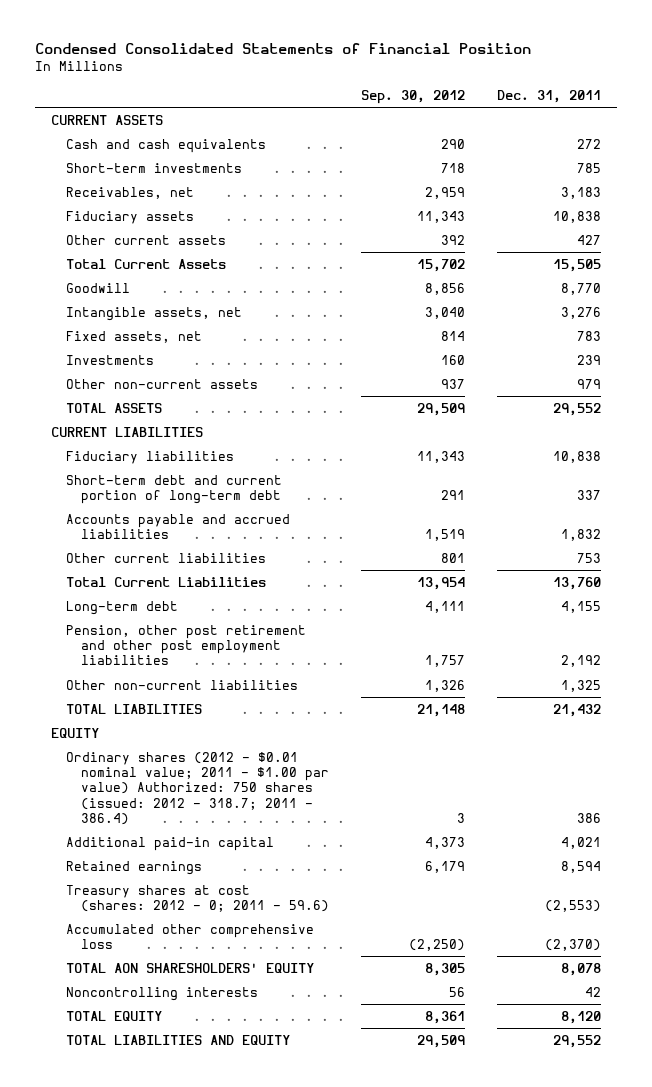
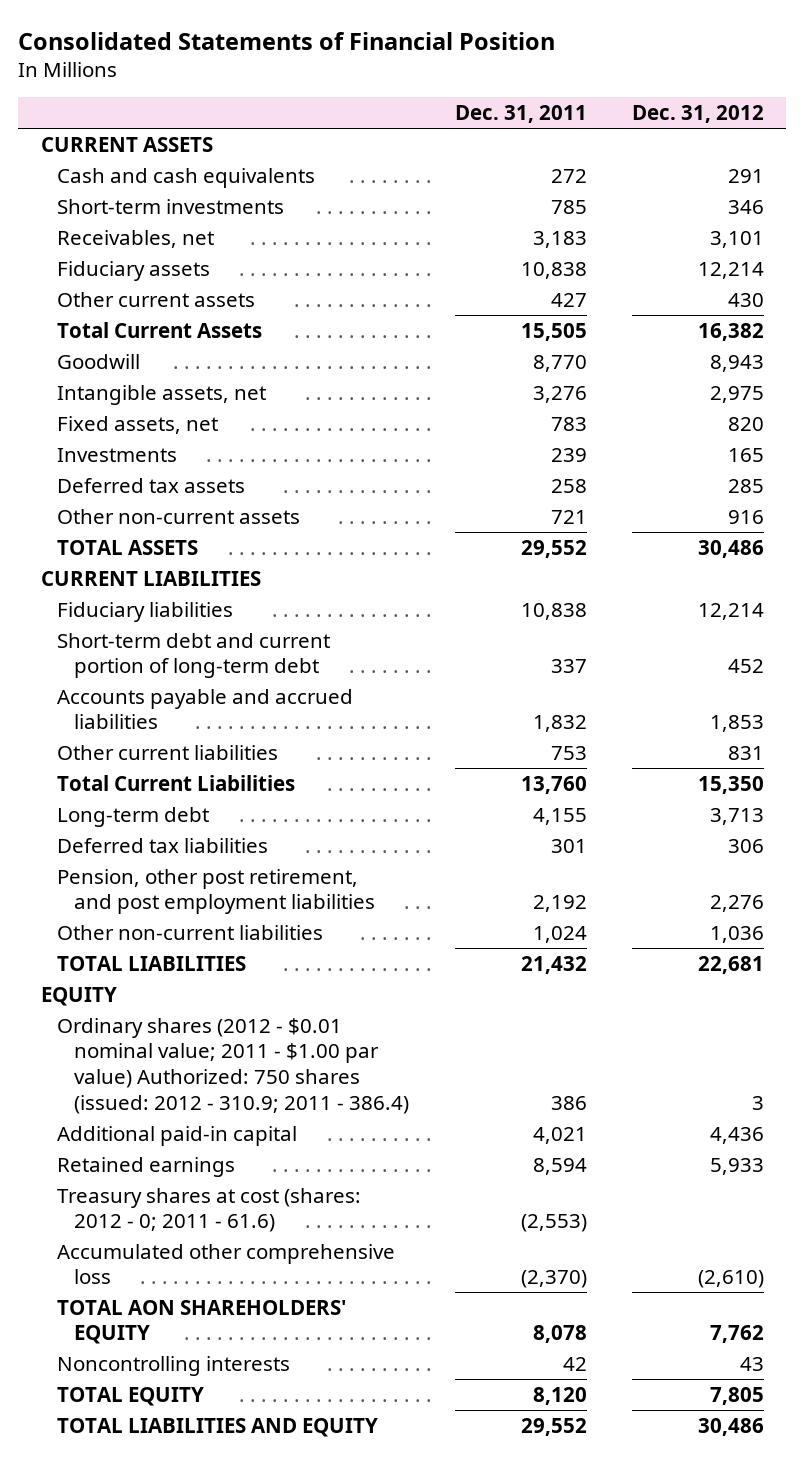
[35,43,532,55] Condensed Consolidated Statements of Financial Position -> [17,31,555,50] Consolidated Statements of Financial Position
[360,90,465,105] Sep. 30, 2012 -> none
none -> [631,105,764,124] Dec. 31, 2012
none -> [57,477,246,493] Deferred tax assets
[576,378,601,389] 979 -> [550,509,587,524] 721
none -> [57,837,269,853] Deferred tax liabilities
[66,624,307,666] Pension, other post retirement and other post employment liabilities -> [57,868,376,915] Pension, other post retirement, and post employment liabilities
[560,679,601,692] 1,325 -> [532,925,587,943] 1,024
[66,751,330,826] Ordinary shares (2012 - $0.01 nominal value; 2011 - $1.00 par value) Authorized: 750 shares (issued: 2012 - 318.7; 2011 - 386.4) -> [57,1017,410,1114] Ordinary shares (2012 - $0.01 nominal value; 2011 - $1.00 par value) Authorized: 750 shares (issued: 2012 - 310.9; 2011 - 386.4)
[66,884,330,913] Treasury shares at cost (shares: 2012 - 0; 2011 - 59.6) -> [57,1187,362,1233] Treasury shares at cost (shares: 2012 - 0; 2011 - 61.6)
[66,962,315,973] TOTAL AON SHARESHOLDERS' EQUITY -> [57,1299,347,1345] TOTAL AON SHAREHOLDERS' EQUITY

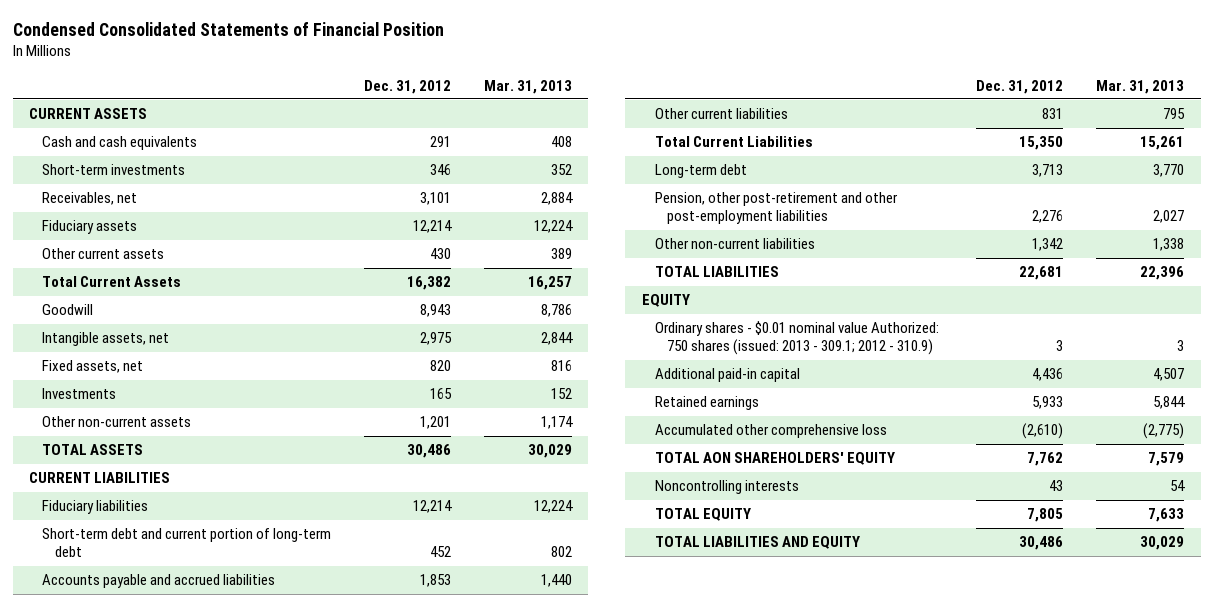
[17,31,555,50] Consolidated Statements of Financial Position -> [12,22,444,37] Condensed Consolidated Statements of Financial Position
[454,105,587,124] Dec. 31, 2011 -> none
none -> [483,79,572,94] Mar. 31, 2013
[57,477,246,493] Deferred tax assets -> none
[727,509,764,524] 916 -> [419,416,451,430] 1,201
[57,837,269,853] Deferred tax liabilities -> none
[57,868,376,915] Pension, other post retirement, and post employment liabilities -> [654,192,898,225] Pension, other post-retirement and other post-employment liabilities
[709,925,764,943] 1,036 -> [1032,238,1064,252] 1,342
[57,1017,410,1114] Ordinary shares (2012 - $0.01 nominal value; 2011 - $1.00 par value) Authorized: 750 shares (issued: 2012 - 310.9; 2011 - 386.4) -> [654,321,939,356] Ordinary shares - $0.01 nominal value Authorized: 750 shares (issued: 2013 - 309.1; 2012 - 310.9)
[57,1187,362,1233] Treasury shares at cost (shares: 2012 - 0; 2011 - 61.6) -> none

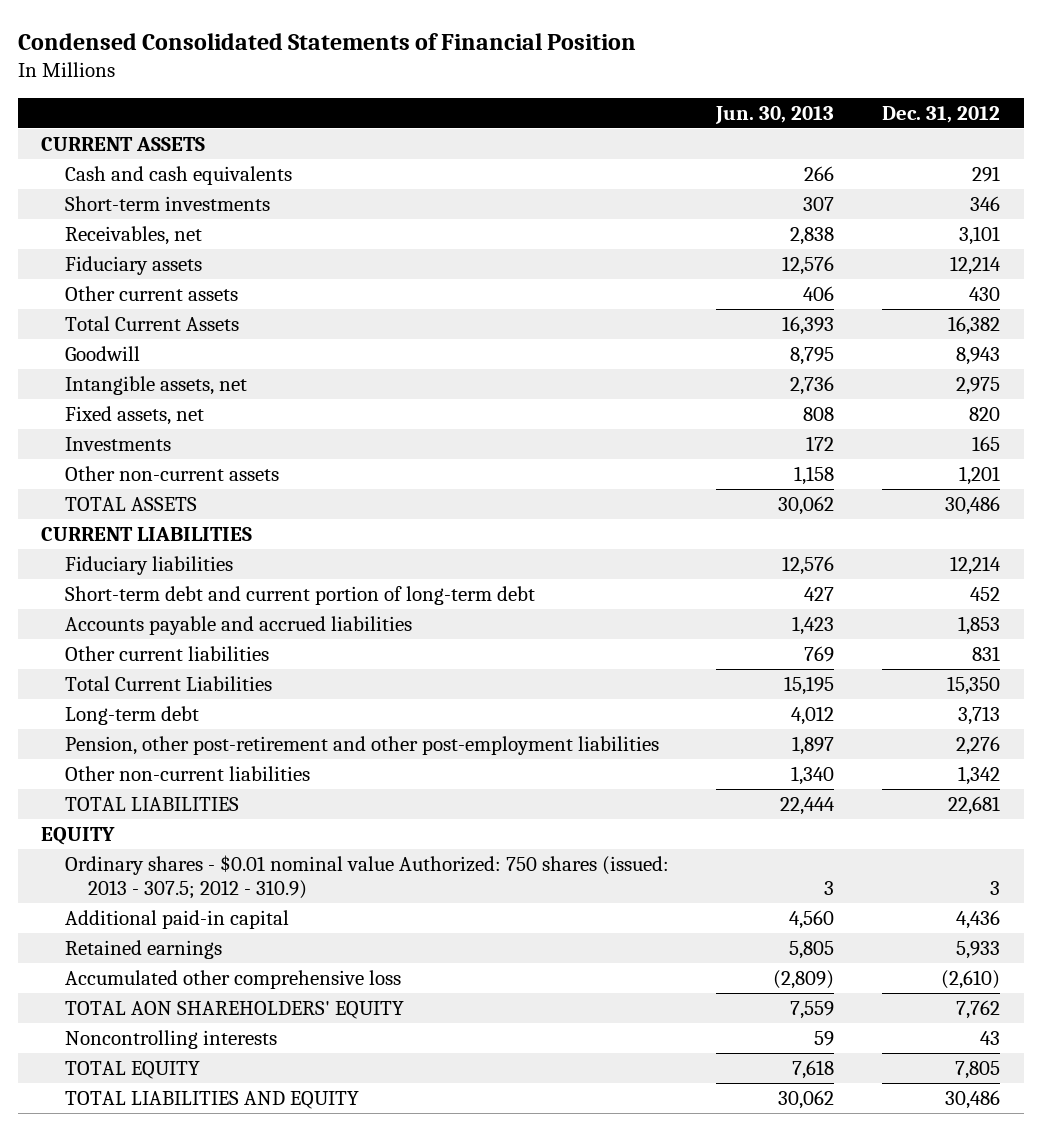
[483,79,572,94] Mar. 31, 2013 -> none
none -> [715,105,835,124] Jun. 30, 2013
[654,321,939,356] Ordinary shares - $0.01 nominal value Authorized: 750 shares (issued: 2013 - 309.1; 2012 - 310.9) -> [64,854,669,900] Ordinary shares - $0.01 nominal value Authorized: 750 shares (issued: 2013 - 307.5; 2012 - 310.9)

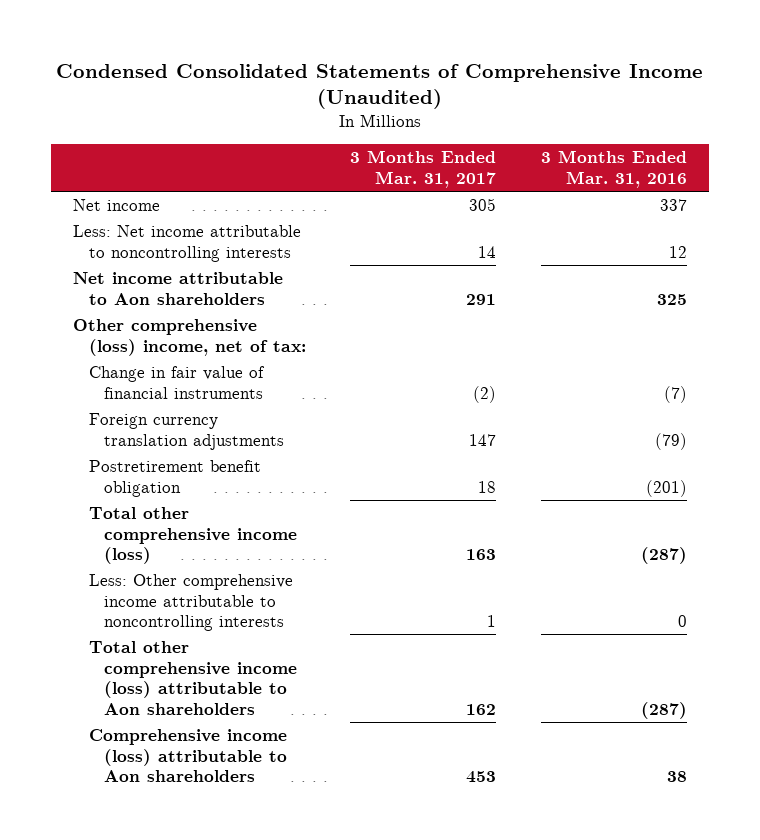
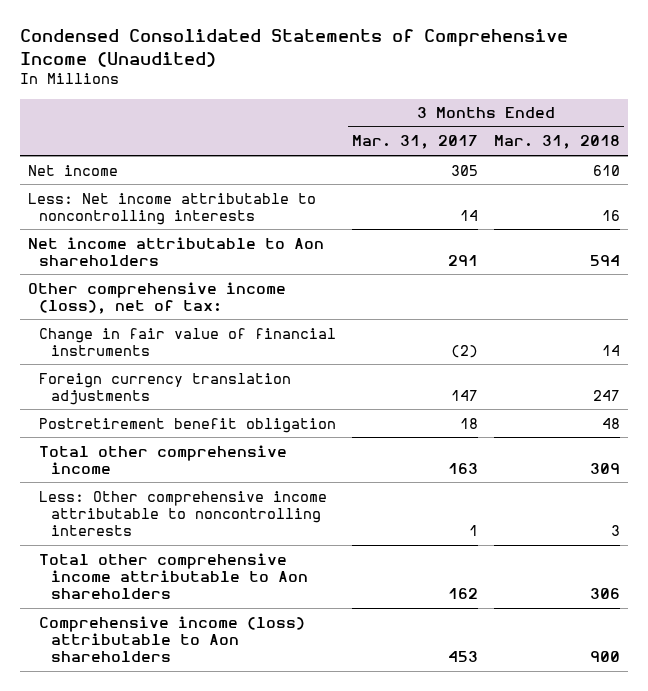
[540,150,687,188] 3 Months Ended Mar. 31, 2016 -> none
none -> [493,135,620,150] Mar. 31, 2018
[73,319,306,356] Other comprehensive (loss) income, net of tax: -> [27,281,286,314] Other comprehensive income (loss), net of tax:
[88,507,297,565] Total other comprehensive income (loss) -> [39,444,288,474] Total other comprehensive income
[88,641,297,715] Total other comprehensive income (loss) attributable to Aon shareholders -> [39,552,308,600] Total other comprehensive income attributable to Aon shareholders

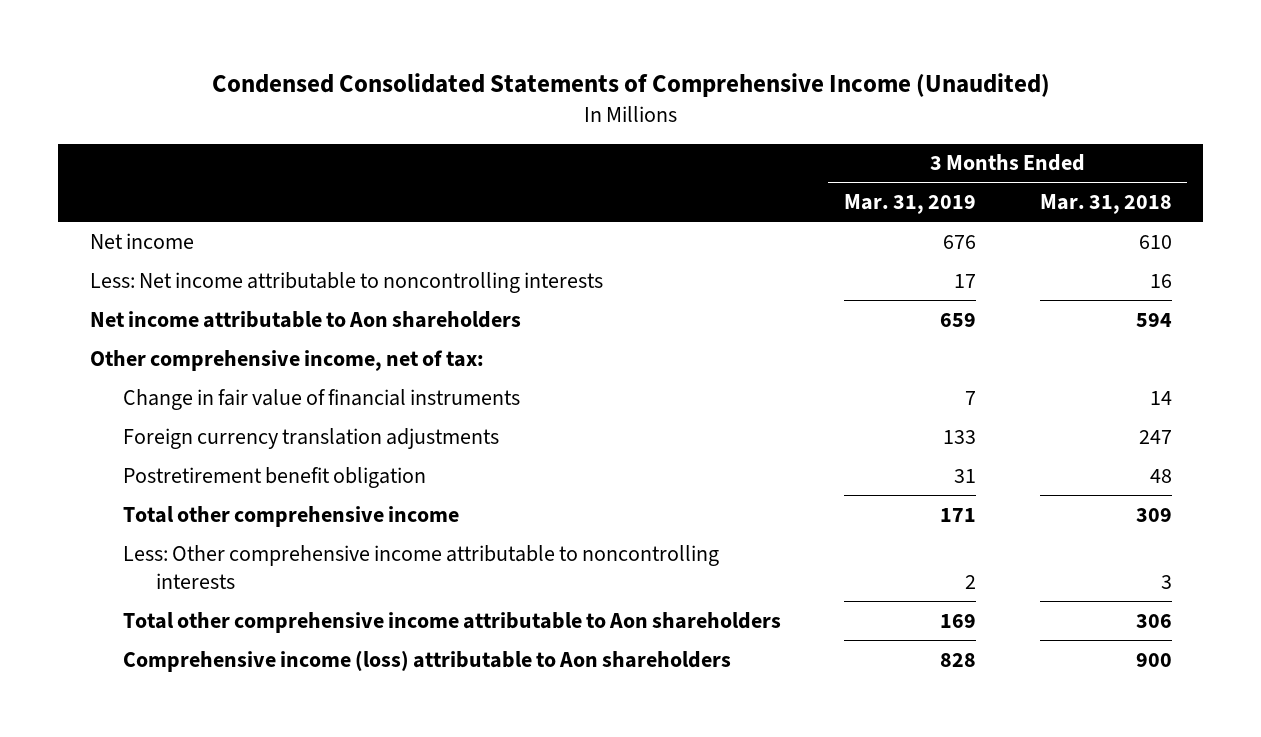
[352,135,479,150] Mar. 31, 2017 -> none
none -> [844,194,977,215] Mar. 31, 2019
[27,281,286,314] Other comprehensive income (loss), net of tax: -> [89,349,484,371] Other comprehensive income, net of tax:

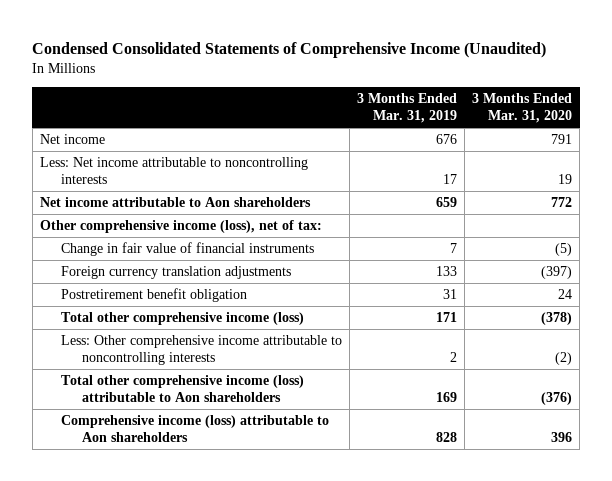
[1039,194,1172,215] Mar. 31, 2018 -> none
none -> [472,93,573,124] 3 Months Ended Mar. 31, 2020
[89,349,484,371] Other comprehensive income, net of tax: -> [39,220,322,234] Other comprehensive income (loss), net of tax:
[122,505,459,527] Total other comprehensive income -> [60,312,304,326] Total other comprehensive income (loss)
[122,611,781,633] Total other comprehensive income attributable to Aon shareholders -> [60,375,304,403] Total other comprehensive income (loss) attributable to Aon shareholders

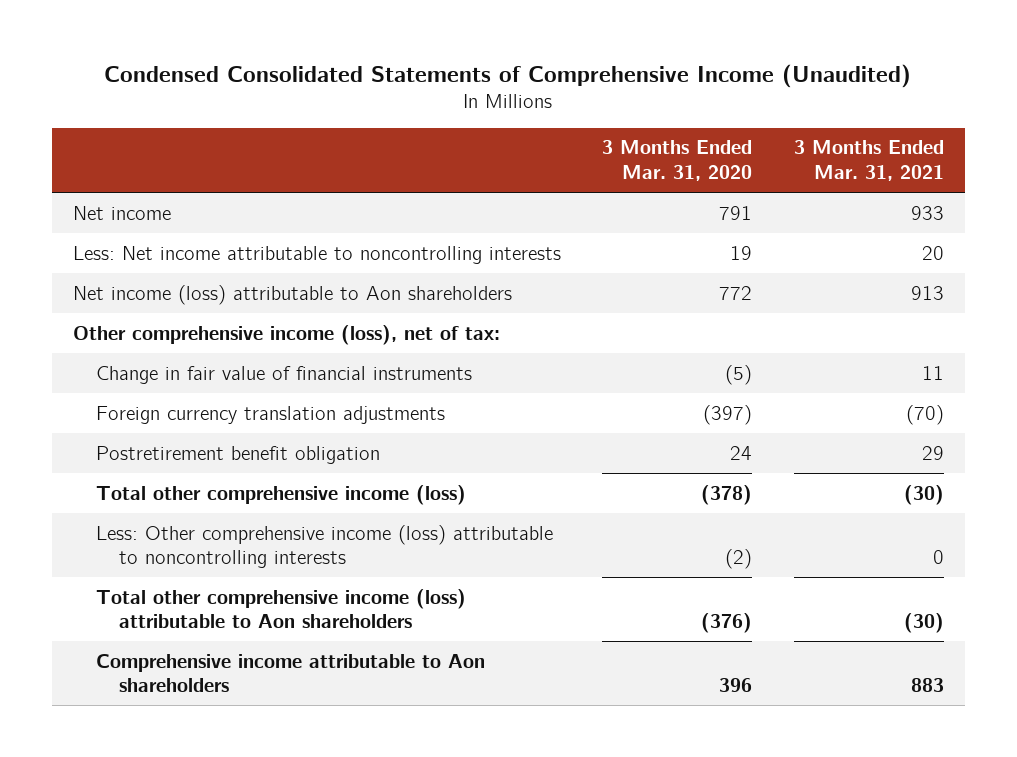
[357,93,458,124] 3 Months Ended Mar. 31, 2019 -> none
none -> [794,140,945,181] 3 Months Ended Mar. 31, 2021
[39,197,311,208] Net income attributable to Aon shareholders -> [72,284,512,305] Net income (loss) attributable to Aon shareholders
[60,335,342,366] Less: Other comprehensive income attributable to noncontrolling interests -> [95,524,553,569] Less: Other comprehensive income (loss) attributable to noncontrolling interests
[60,415,329,443] Comprehensive income (loss) attributable to Aon shareholders -> [95,653,485,693] Comprehensive income attributable to Aon shareholders

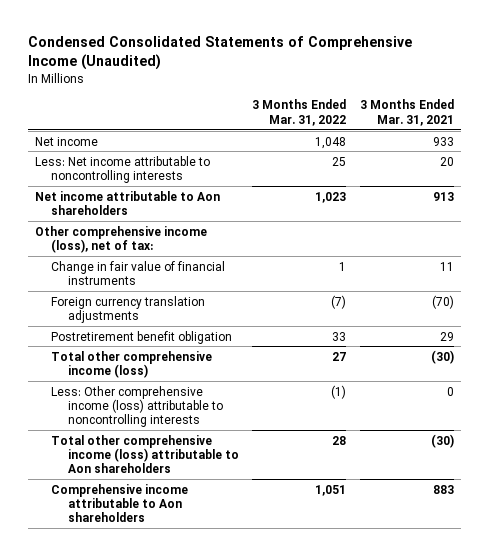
[602,140,753,181] 3 Months Ended Mar. 31, 2020 -> none
none -> [252,99,347,126] 3 Months Ended Mar. 31, 2022
[72,284,512,305] Net income (loss) attributable to Aon shareholders -> [35,190,221,215] Net income attributable to Aon shareholders

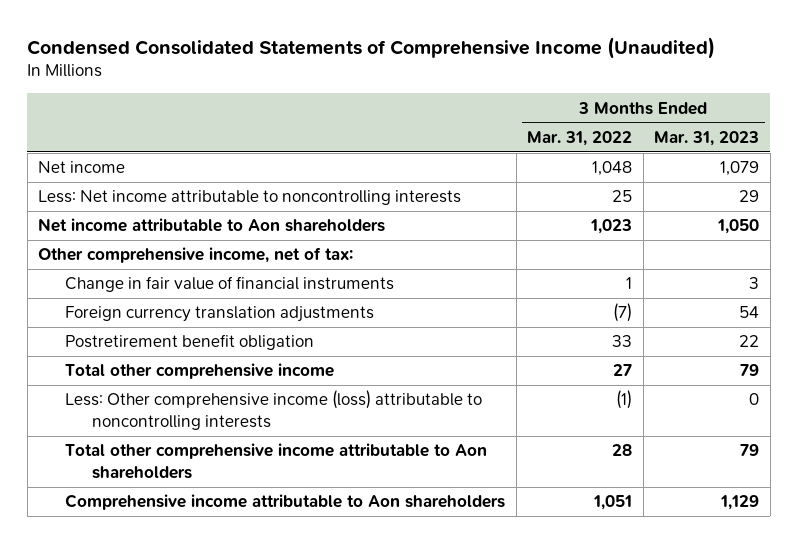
[359,99,454,126] 3 Months Ended Mar. 31, 2021 -> none
none -> [654,130,760,146] Mar. 31, 2023
[35,225,208,253] Other comprehensive income (loss), net of tax: -> [38,247,354,264] Other comprehensive income, net of tax:
[51,350,213,378] Total other comprehensive income (loss) -> [65,363,335,380] Total other comprehensive income
[51,434,239,474] Total other comprehensive income (loss) attributable to Aon shareholders -> [65,443,488,480] Total other comprehensive income attributable to Aon shareholders

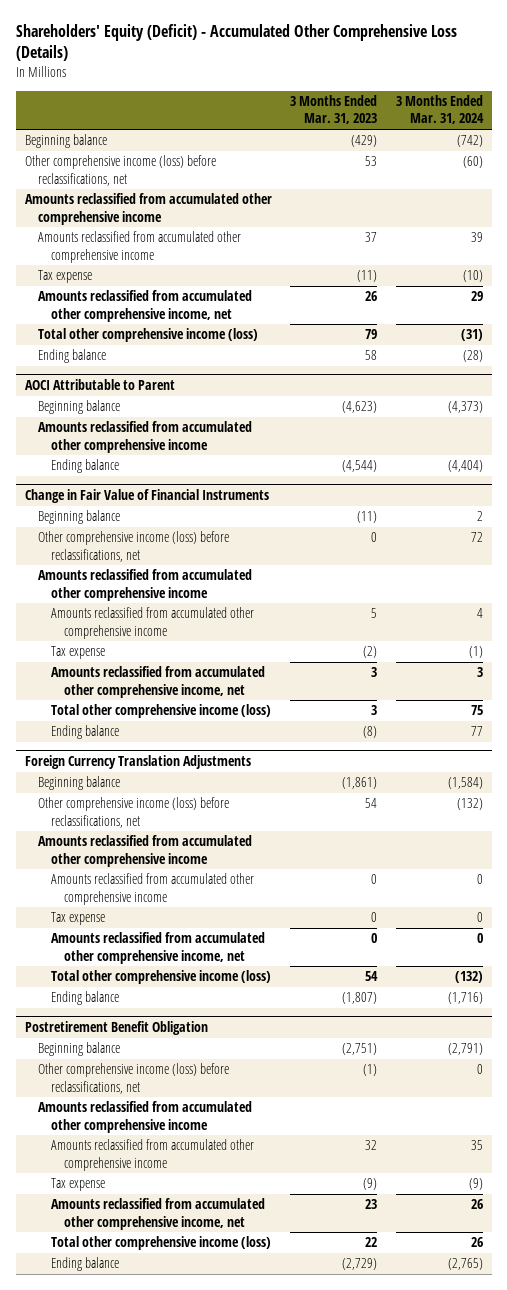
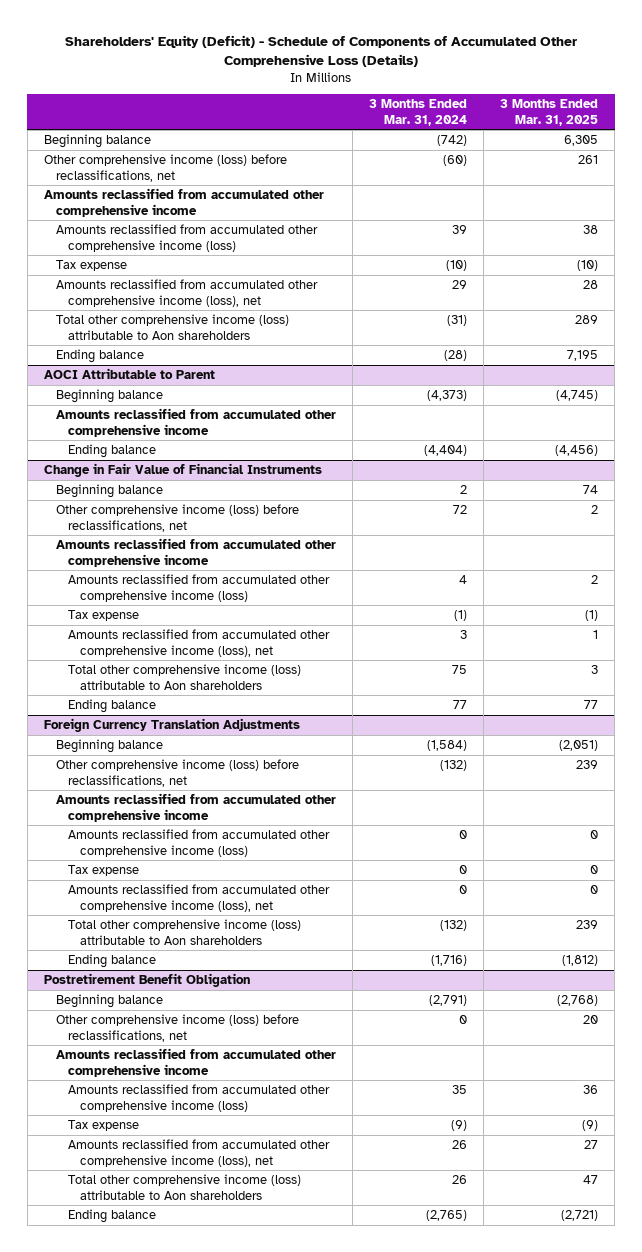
[15,23,457,62] Shareholders' Equity (Deficit) - Accumulated Other Comprehensive Loss (Details) -> [64,35,577,68] Shareholders' Equity (Deficit) - Schedule of Components of Accumulated Other Comprehensive Loss (Details)
[290,94,378,125] 3 Months Ended Mar. 31, 2023 -> none
none -> [500,99,599,126] 3 Months Ended Mar. 31, 2025
[37,231,241,263] Amounts reclassified from accumulated other comprehensive income -> [55,224,318,252] Amounts reclassified from accumulated other comprehensive income (loss)
[37,290,252,322] Amounts reclassified from accumulated other comprehensive income, net -> [55,279,318,307] Amounts reclassified from accumulated other comprehensive income (loss), net
[37,328,258,343] Total other comprehensive income (loss) -> [55,314,289,340] Total other comprehensive income (loss) attributable to Aon shareholders
[50,607,254,639] Amounts reclassified from accumulated other comprehensive income -> [67,574,330,602] Amounts reclassified from accumulated other comprehensive income (loss)
[50,666,265,698] Amounts reclassified from accumulated other comprehensive income, net -> [67,629,330,657] Amounts reclassified from accumulated other comprehensive income (loss), net
[50,704,271,719] Total other comprehensive income (loss) -> [67,664,301,690] Total other comprehensive income (loss) attributable to Aon shareholders
[50,873,254,905] Amounts reclassified from accumulated other comprehensive income -> [67,829,330,857] Amounts reclassified from accumulated other comprehensive income (loss)
[50,932,265,964] Amounts reclassified from accumulated other comprehensive income, net -> [67,884,330,912] Amounts reclassified from accumulated other comprehensive income (loss), net
[50,970,271,985] Total other comprehensive income (loss) -> [67,919,301,945] Total other comprehensive income (loss) attributable to Aon shareholders
[50,1139,254,1171] Amounts reclassified from accumulated other comprehensive income -> [67,1084,330,1112] Amounts reclassified from accumulated other comprehensive income (loss)
[50,1198,265,1230] Amounts reclassified from accumulated other comprehensive income, net -> [67,1139,330,1167] Amounts reclassified from accumulated other comprehensive income (loss), net
[50,1236,271,1251] Total other comprehensive income (loss) -> [67,1174,301,1200] Total other comprehensive income (loss) attributable to Aon shareholders

